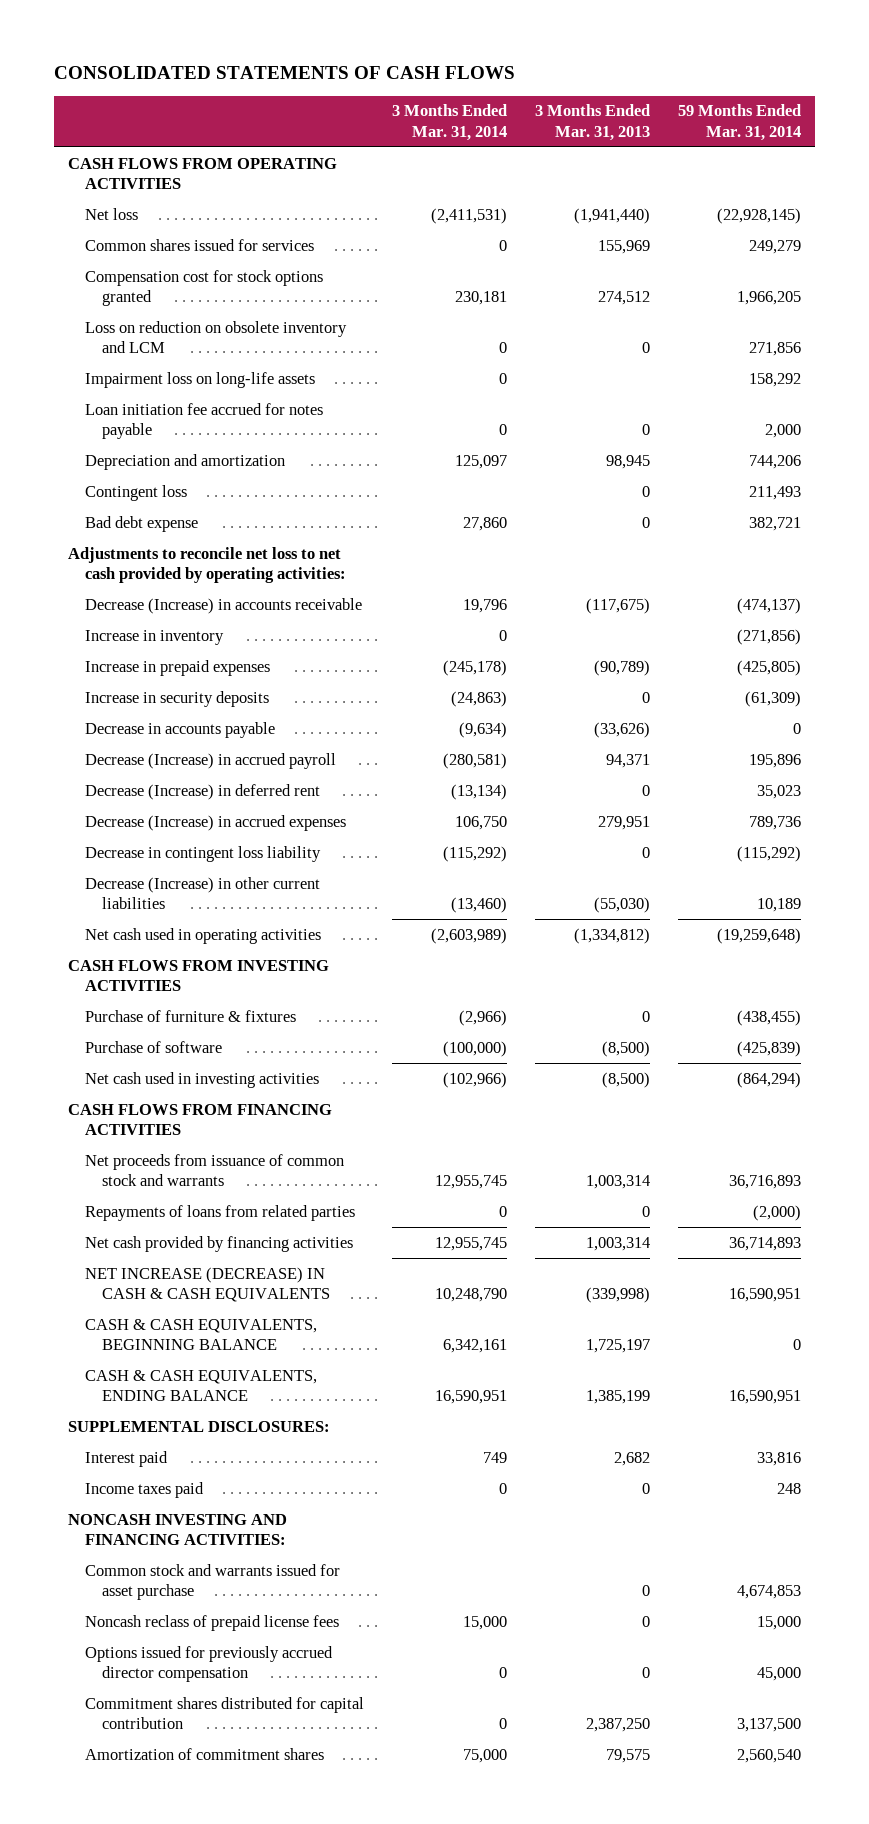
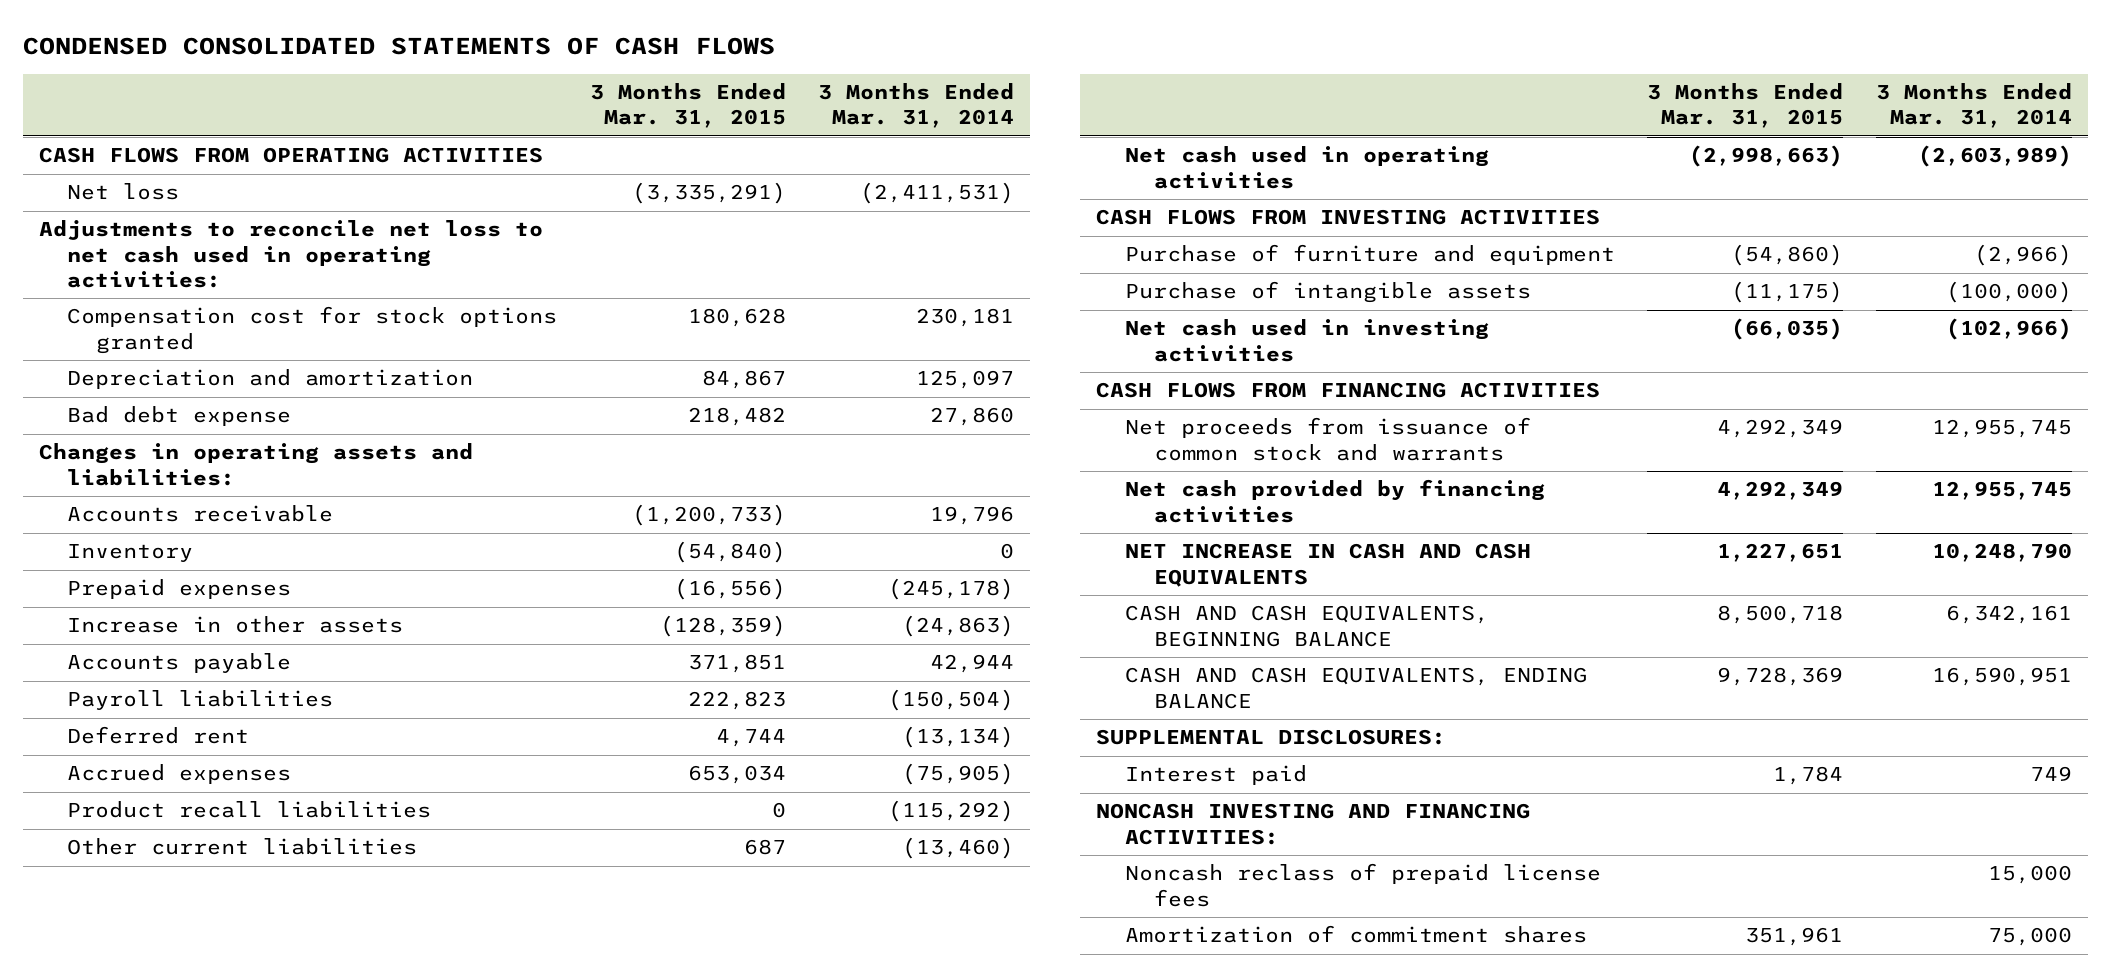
[53,66,515,80] CONSOLIDATED STATEMENTS OF CASH FLOWS -> [22,36,775,55] CONDENSED CONSOLIDATED STATEMENTS OF CASH FLOWS
[535,104,651,141] 3 Months Ended Mar. 31, 2013 -> none
[678,104,802,141] 59 Months Ended Mar. 31, 2014 -> none
none -> [589,83,786,129] 3 Months Ended Mar. 31, 2015
[84,238,314,251] Common shares issued for services -> none
none -> [38,220,543,288] Adjustments to reconcile net loss to net cash used in operating activities:
[84,320,347,354] Loss on reduction on obsolete inventory and LCM -> none
[84,371,315,388] Impairment loss on long-life assets -> none
[84,402,323,440] Loan initiation fee accrued for notes payable -> none
[84,484,187,501] Contingent loss -> none
[67,546,346,584] Adjustments to reconcile net loss to net cash provided by operating activities: -> none
[84,752,336,769] Decrease (Increase) in accrued payroll -> none
none -> [38,443,473,486] Changes in operating assets and liabilities:
[84,597,362,614] Decrease (Increase) in accounts receivable -> [67,505,334,523] Accounts receivable
[84,629,224,645] Increase in inventory -> [67,544,194,563] Inventory
[84,659,270,676] Increase in prepaid expenses -> [67,579,292,600] Prepaid expenses
[84,690,269,707] Increase in security deposits -> [67,616,404,634] Increase in other assets
[84,721,275,738] Decrease in accounts payable -> [67,653,292,674] Accounts payable
[459,721,508,738] (9,634) -> [930,654,1015,674] 42,944
none -> [67,690,334,711] Payroll liabilities
[84,783,320,800] Decrease (Increase) in deferred rent -> [67,726,250,745] Deferred rent
[84,814,346,831] Decrease (Increase) in accrued expenses -> [67,764,292,785] Accrued expenses
[455,815,508,830] 106,750 -> [902,763,1015,786] (75,905)
[84,845,321,862] Decrease in contingent loss liability -> [67,801,432,819] Product recall liabilities
[84,876,320,910] Decrease (Increase) in other current liabilities -> [67,838,418,856] Other current liabilities
[84,1009,296,1022] Purchase of furniture & fixtures -> [1125,244,1616,266] Purchase of furniture and equipment
[84,1040,222,1053] Purchase of software -> [1125,281,1532,304] Purchase of intangible assets
[84,1204,355,1221] Repayments of loans from related parties -> none
[84,1266,330,1303] NET INCREASE (DECREASE) IN CASH & CASH EQUIVALENTS -> [1125,543,1532,587] NET INCREASE IN CASH AND CASH EQUIVALENTS
[84,1318,317,1351] CASH & CASH EQUIVALENTS, BEGINNING BALANCE -> [1125,605,1490,647] CASH AND CASH EQUIVALENTS, BEGINNING BALANCE
[84,1369,317,1402] CASH & CASH EQUIVALENTS, ENDING BALANCE -> [1125,667,1588,709] CASH AND CASH EQUIVALENTS, ENDING BALANCE
[84,1481,204,1498] Income taxes paid -> none
[84,1563,340,1601] Common stock and warrants issued for asset purchase -> none
[84,1645,333,1683] Options issued for previously accrued director compensation -> none
[84,1696,364,1730] Commitment shares distributed for capital contribution -> none

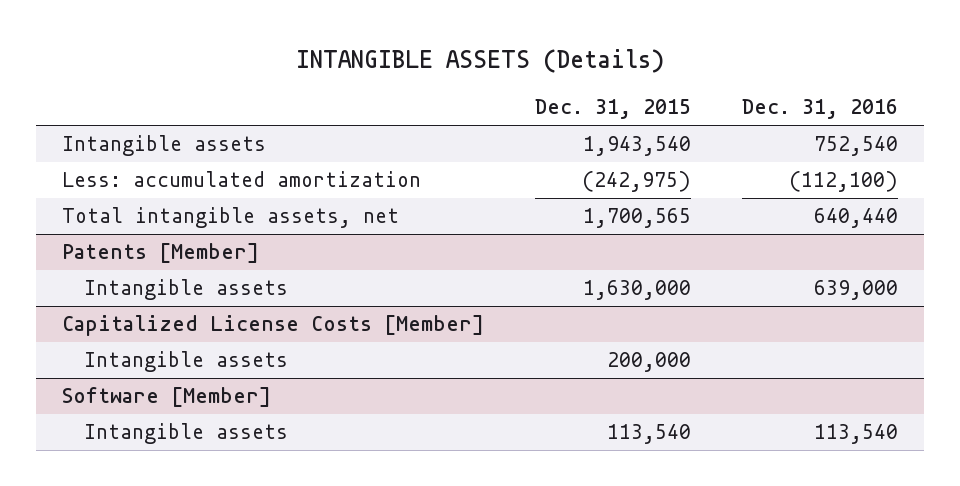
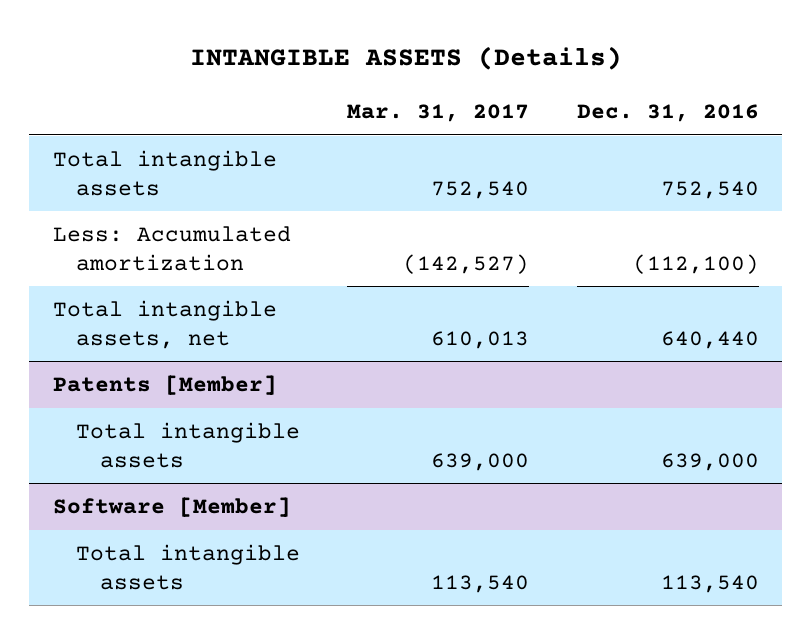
[535,99,692,120] Dec. 31, 2015 -> none
none -> [347,103,530,122] Mar. 31, 2017
[61,135,266,157] Intangible assets -> [52,150,277,196] Total intangible assets
[61,171,421,188] Less: accumulated amortization -> [52,226,291,271] Less: Accumulated amortization
[61,315,484,337] Capitalized License Costs [Member] -> none
[84,351,289,373] Intangible assets -> none
[84,279,289,301] Intangible assets -> [76,422,301,468] Total intangible assets
[84,423,289,445] Intangible assets -> [76,544,301,590] Total intangible assets

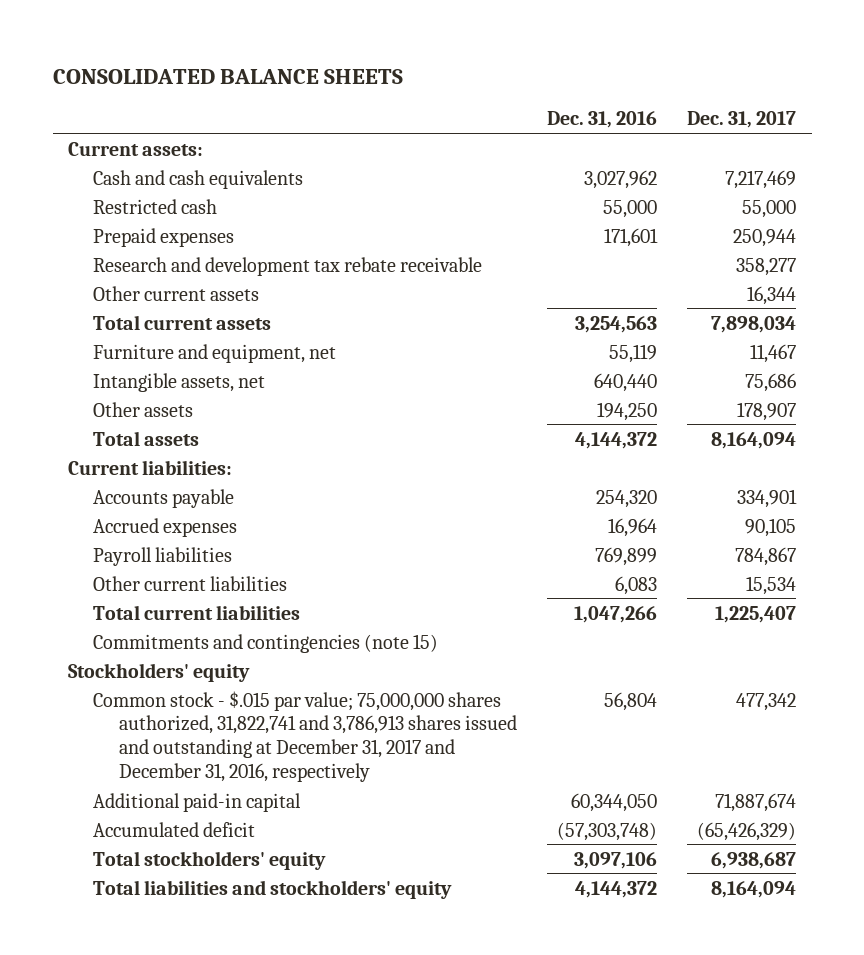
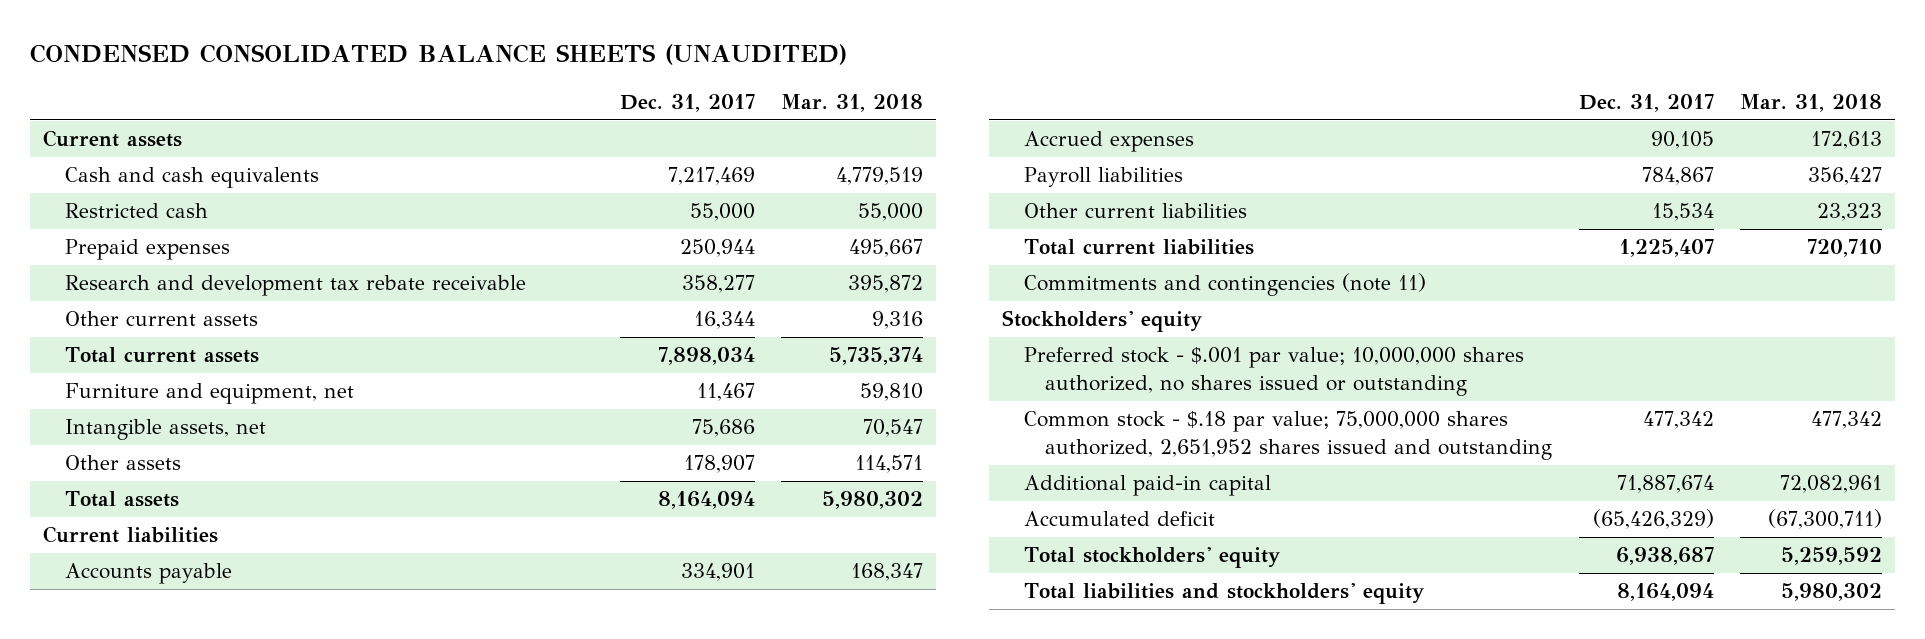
[52,68,403,84] CONSOLIDATED BALANCE SHEETS -> [29,44,847,66] CONDENSED CONSOLIDATED BALANCE SHEETS (UNAUDITED)
[547,111,658,129] Dec. 31, 2016 -> none
none -> [780,93,923,112] Mar. 31, 2018
[67,141,203,156] Current assets: -> [42,130,182,148] Current assets
[67,459,232,475] Current liabilities: -> [42,526,218,544] Current liabilities
[93,633,439,653] Commitments and contingencies (note 15) -> [1023,273,1426,297] Commitments and contingencies (note 11)
none -> [1023,347,1524,396] Preferred stock - $.001 par value; 10,000,000 shares authorized, no shares issued or outstanding
[93,690,517,782] Common stock - $.015 par value; 75,000,000 shares authorized, 31,822,741 and 3,786,913 shares issued and outstanding at December 31, 2017 and December 31, 2016, respectively -> [1023,411,1553,460] Common stock - $.18 par value; 75,000,000 shares authorized, 2,651,952 shares issued and outstanding

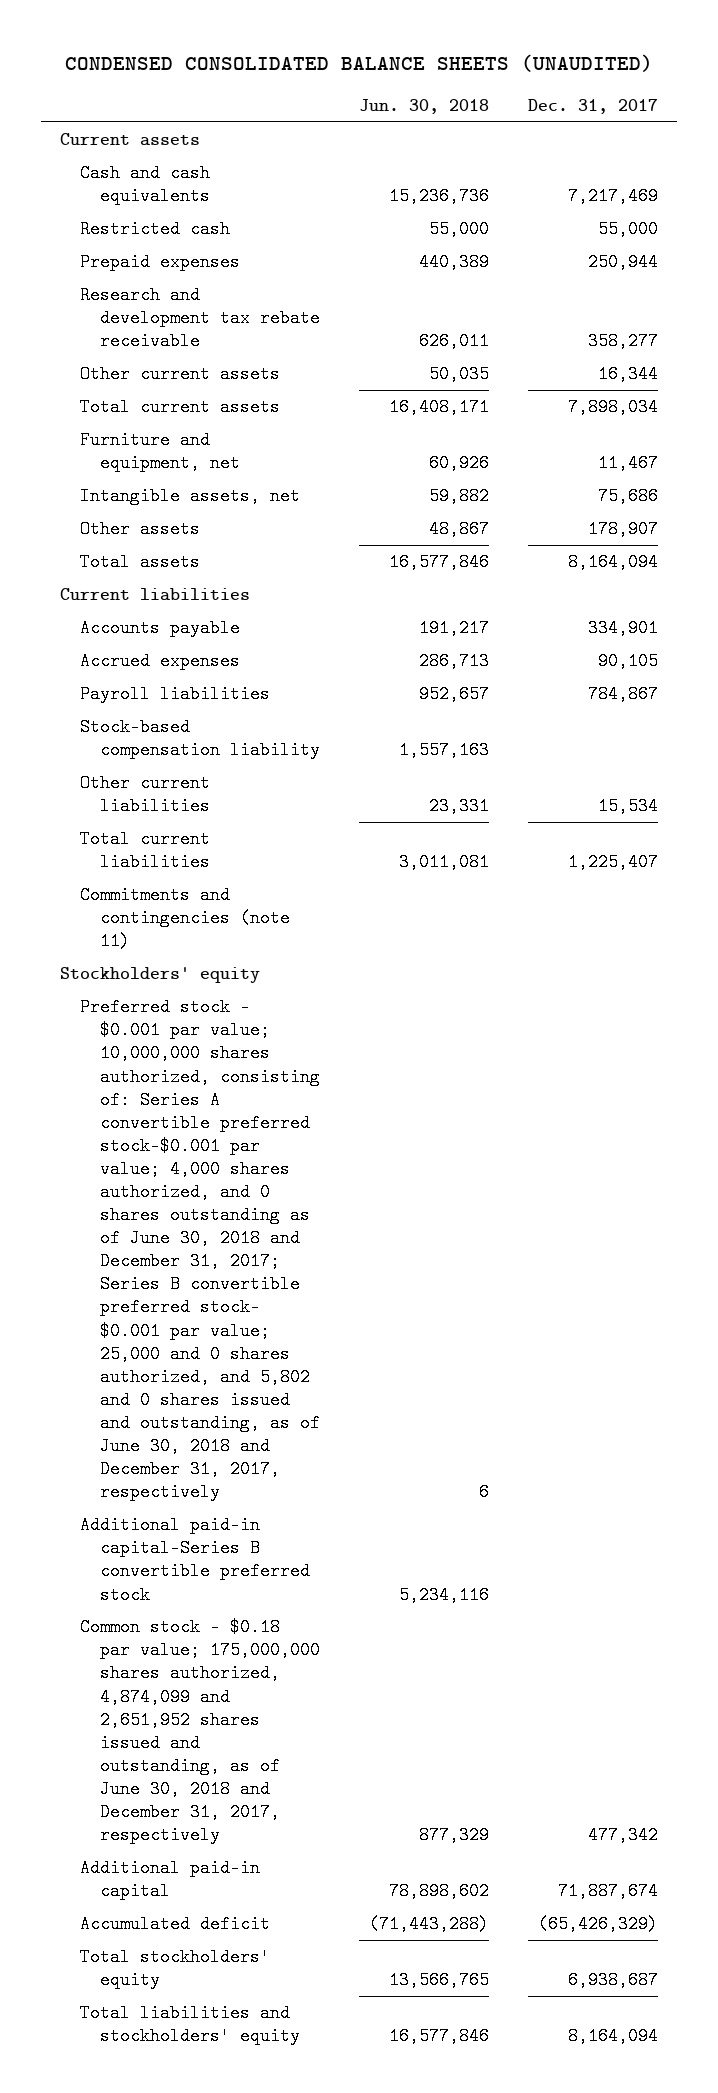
[780,93,923,112] Mar. 31, 2018 -> none
none -> [358,98,489,114] Jun. 30, 2018
none -> [80,718,321,760] Stock-based compensation liability
[1023,347,1524,396] Preferred stock - $.001 par value; 10,000,000 shares authorized, no shares issued or outstanding -> [80,998,321,1502] Preferred stock - $0.001 par value; 10,000,000 shares authorized, consisting of: Series A convertible preferred stock-$0.001 par value; 4,000 shares authorized, and 0 shares outstanding as of June 30, 2018 and December 31, 2017; Series B convertible preferred stock- $0.001 par value; 25,000 and 0 shares authorized, and 5,802 and 0 shares issued and outstanding, as of June 30, 2018 and December 31, 2017, respectively
none -> [80,1516,311,1604] Additional paid-in capital-Series B convertible preferred stock
[1023,411,1553,460] Common stock - $.18 par value; 75,000,000 shares authorized, 2,651,952 shares issued and outstanding -> [80,1618,321,1845] Common stock - $0.18 par value; 175,000,000 shares authorized, 4,874,099 and 2,651,952 shares issued and outstanding, as of June 30, 2018 and December 31, 2017, respectively

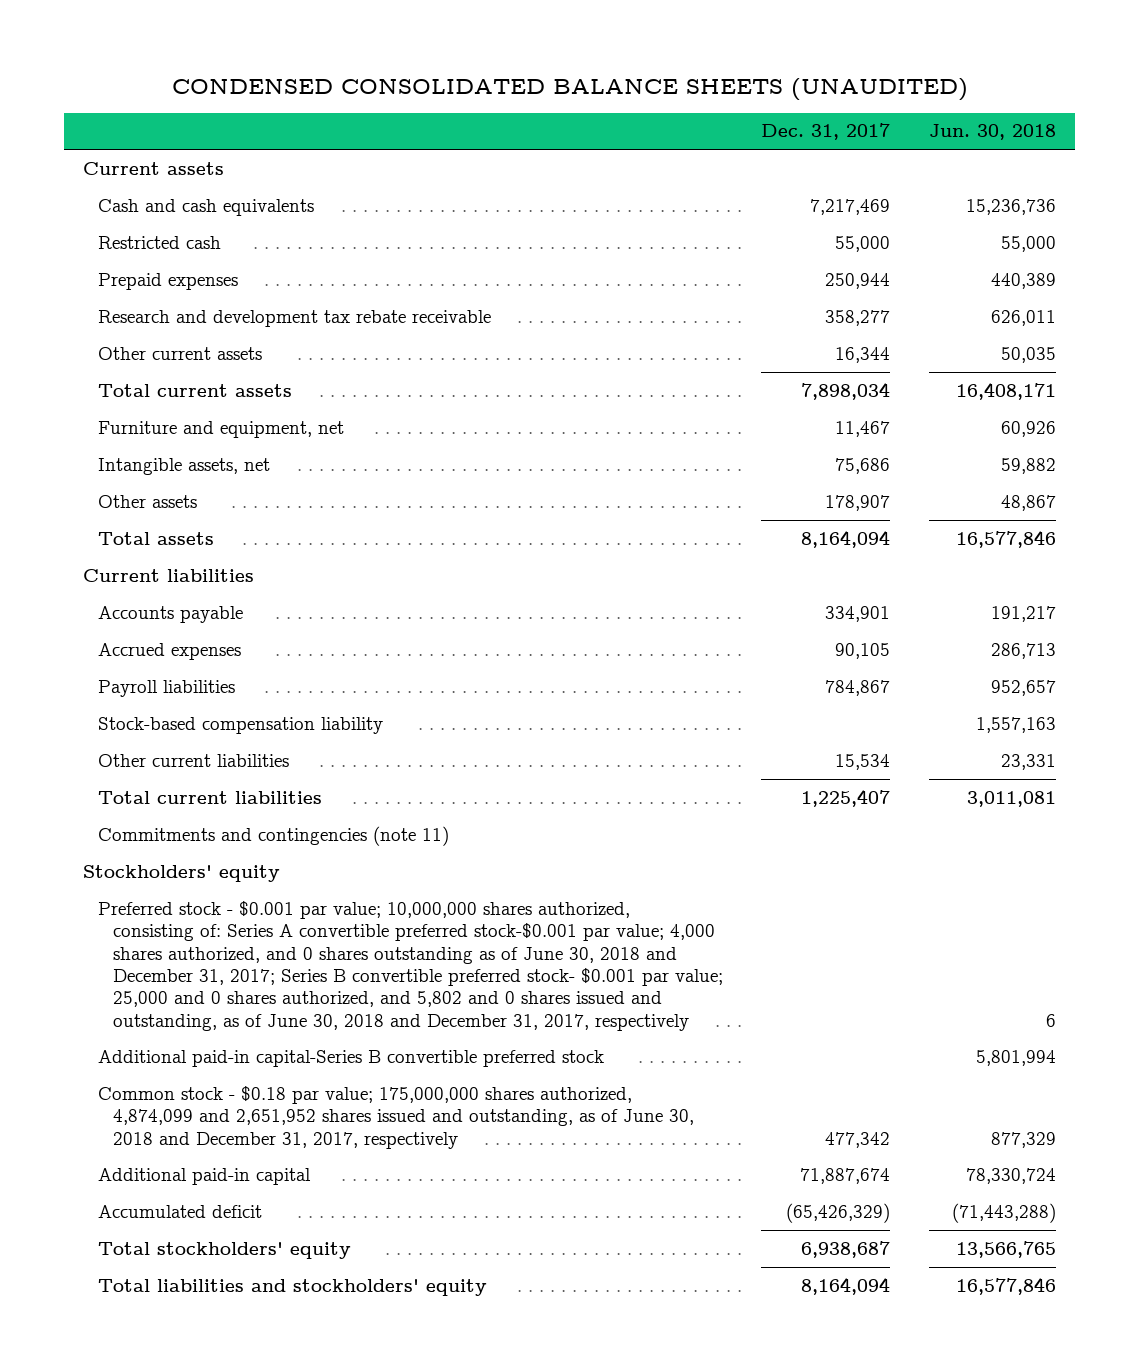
[398,1585,489,1604] 5,234,116 -> [975,1049,1056,1066] 5,801,994
[388,1882,489,1901] 78,898,602 -> [965,1167,1056,1184] 78,330,724

